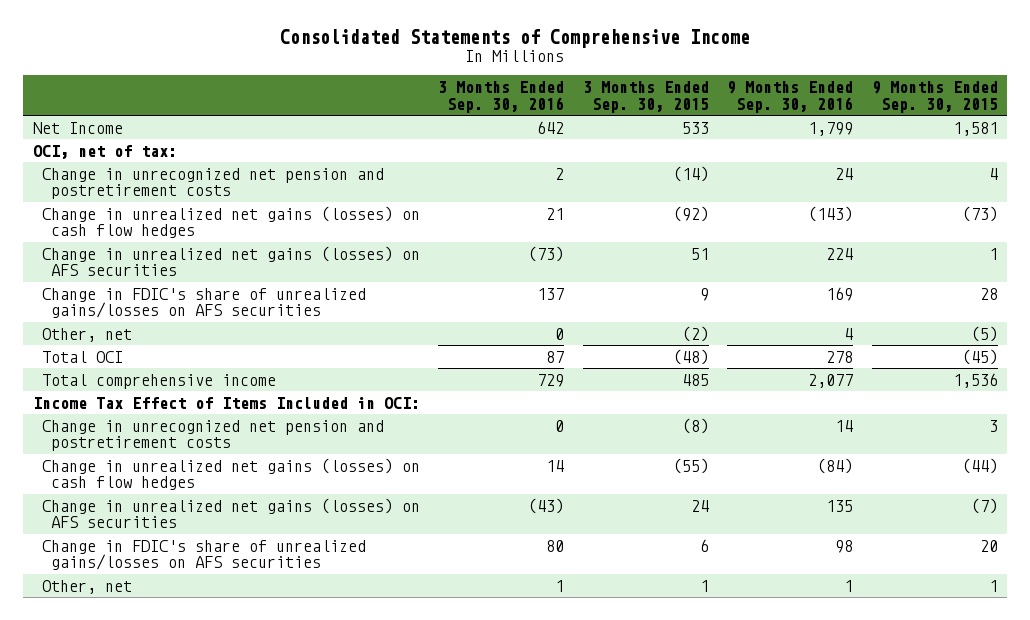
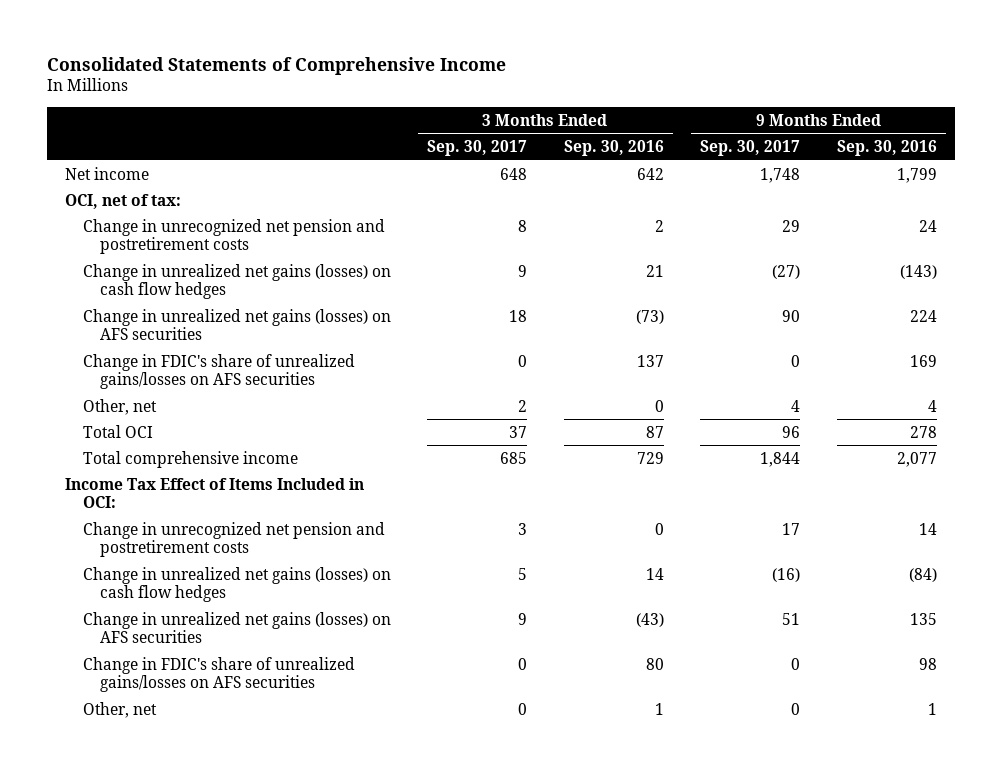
[582,80,709,113] 3 Months Ended Sep. 30, 2015 -> none
[871,80,998,113] 9 Months Ended Sep. 30, 2015 -> none
none -> [427,140,528,157] Sep. 30, 2017
none -> [700,140,801,157] Sep. 30, 2017
[32,121,123,134] Net Income -> [64,166,149,180] Net income

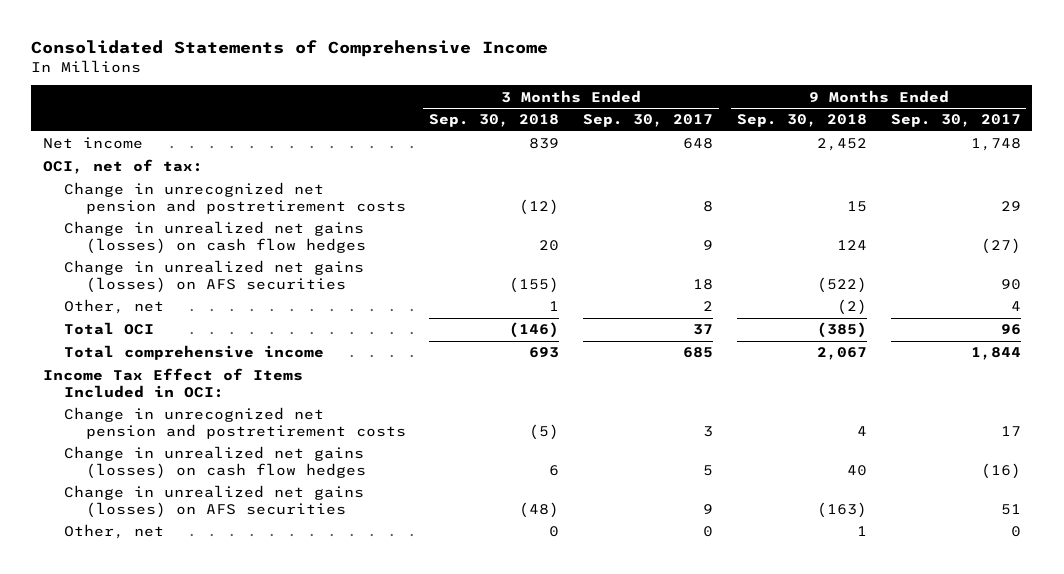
[563,140,664,157] Sep. 30, 2016 -> none
[837,140,938,157] Sep. 30, 2016 -> none
none -> [429,114,560,128] Sep. 30, 2018
none -> [736,114,867,128] Sep. 30, 2018
[82,353,355,390] Change in FDIC's share of unrealized gains/losses on AFS securities -> none
[82,656,355,693] Change in FDIC's share of unrealized gains/losses on AFS securities -> none

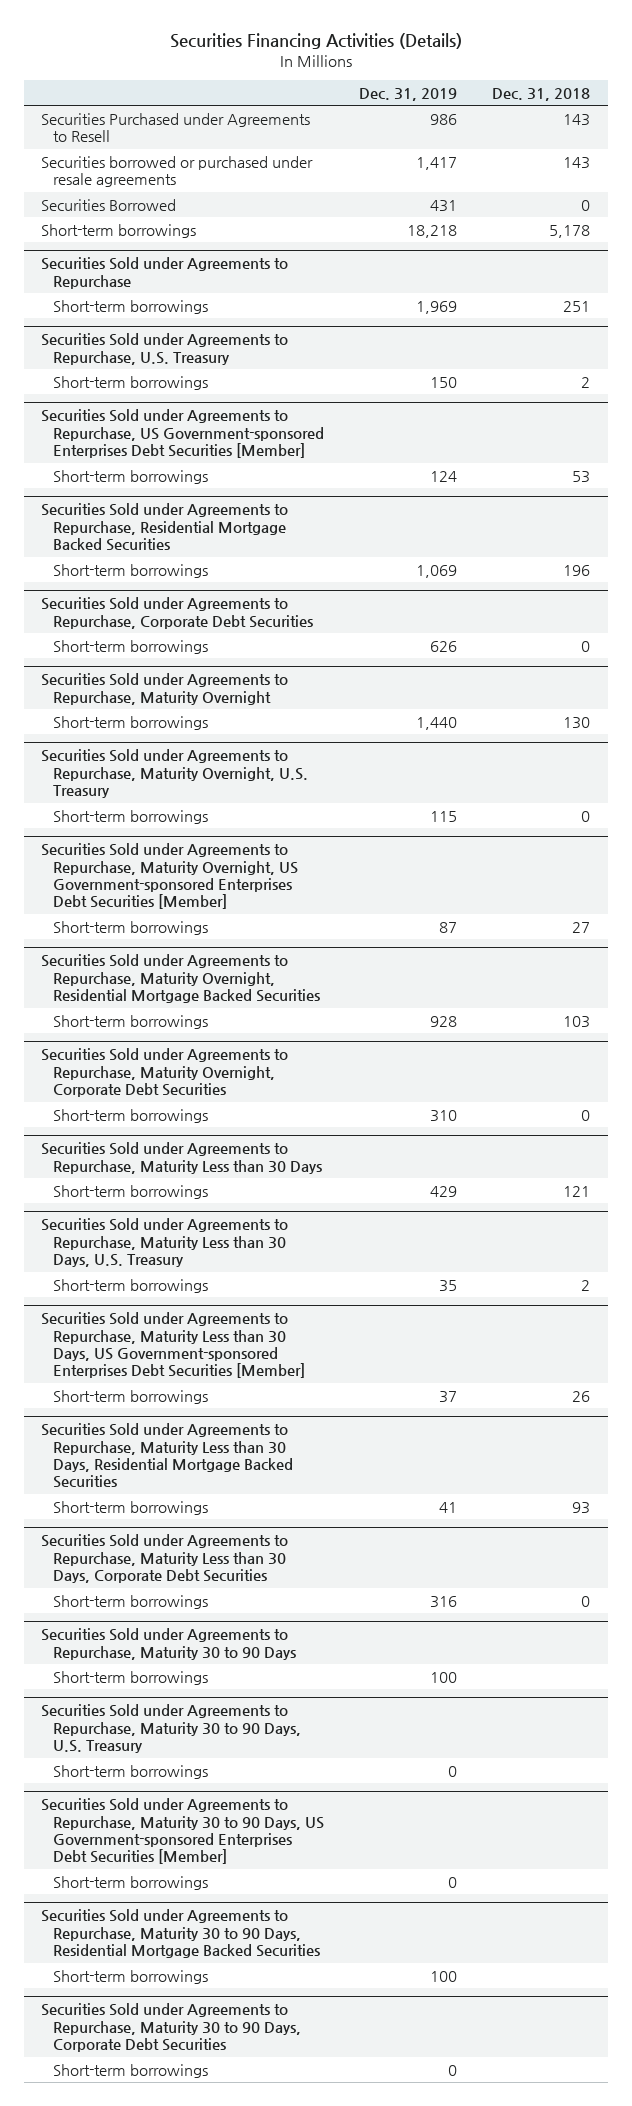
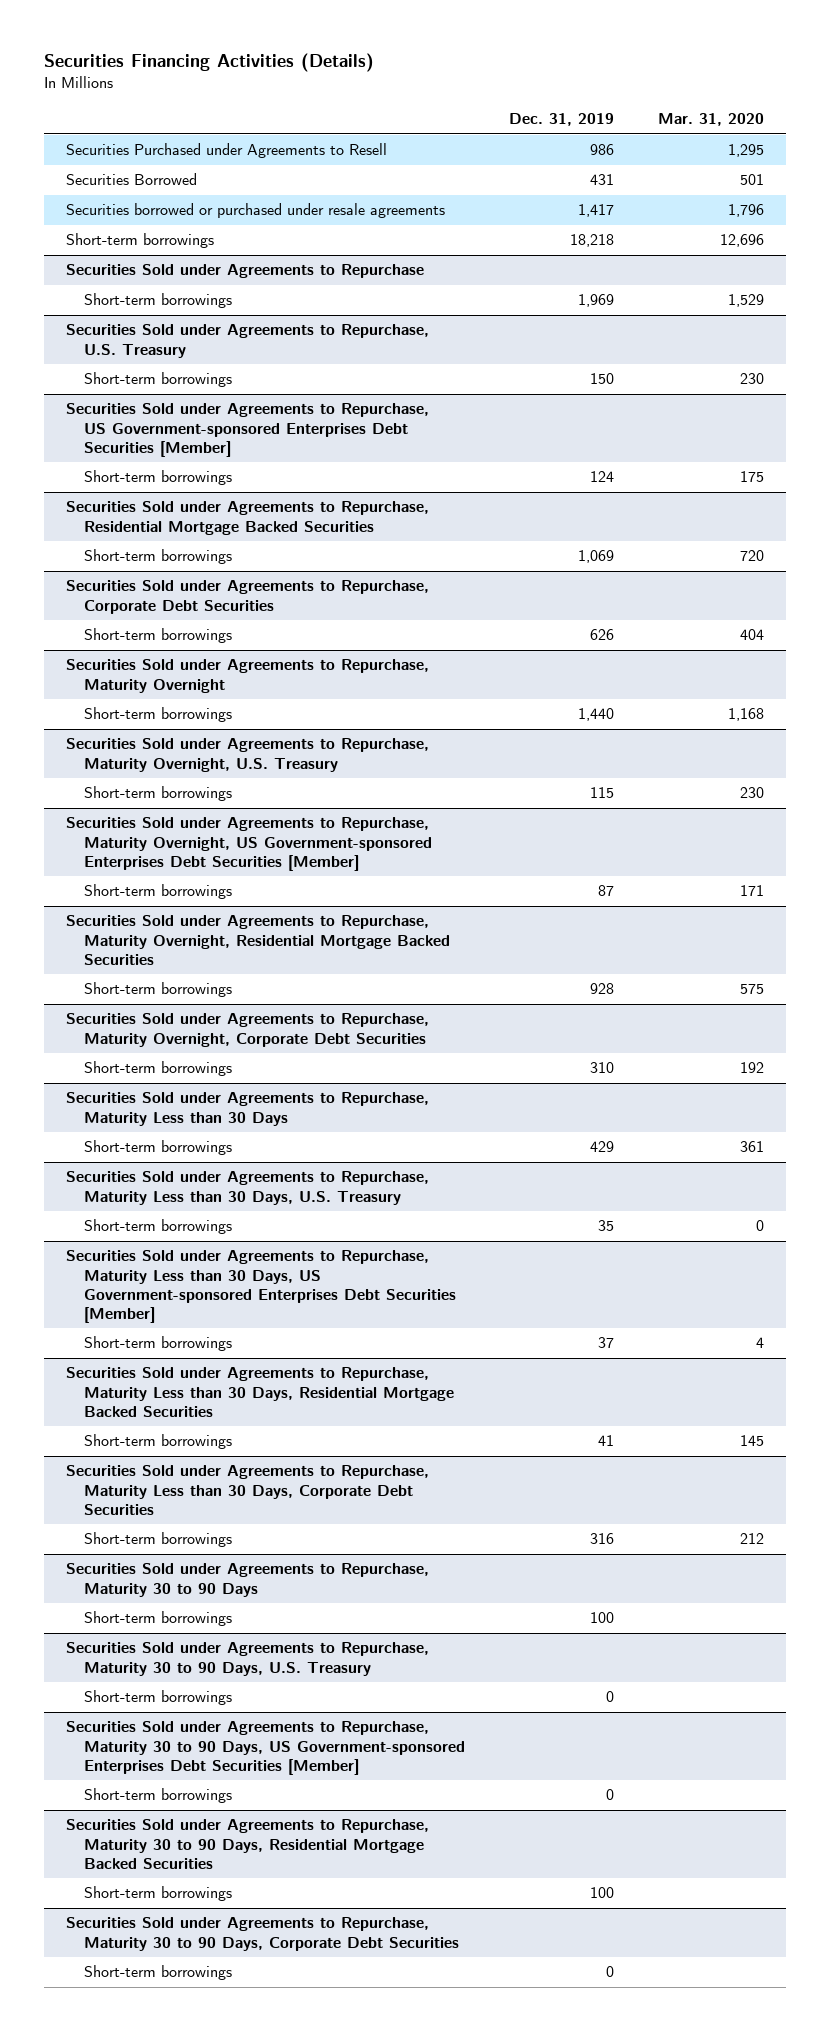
[492,87,591,101] Dec. 31, 2018 -> none
none -> [658,112,765,126] Mar. 31, 2020
[41,155,314,187] Securities borrowed or purchased under resale agreements -> [65,203,445,219] Securities borrowed or purchased under resale agreements

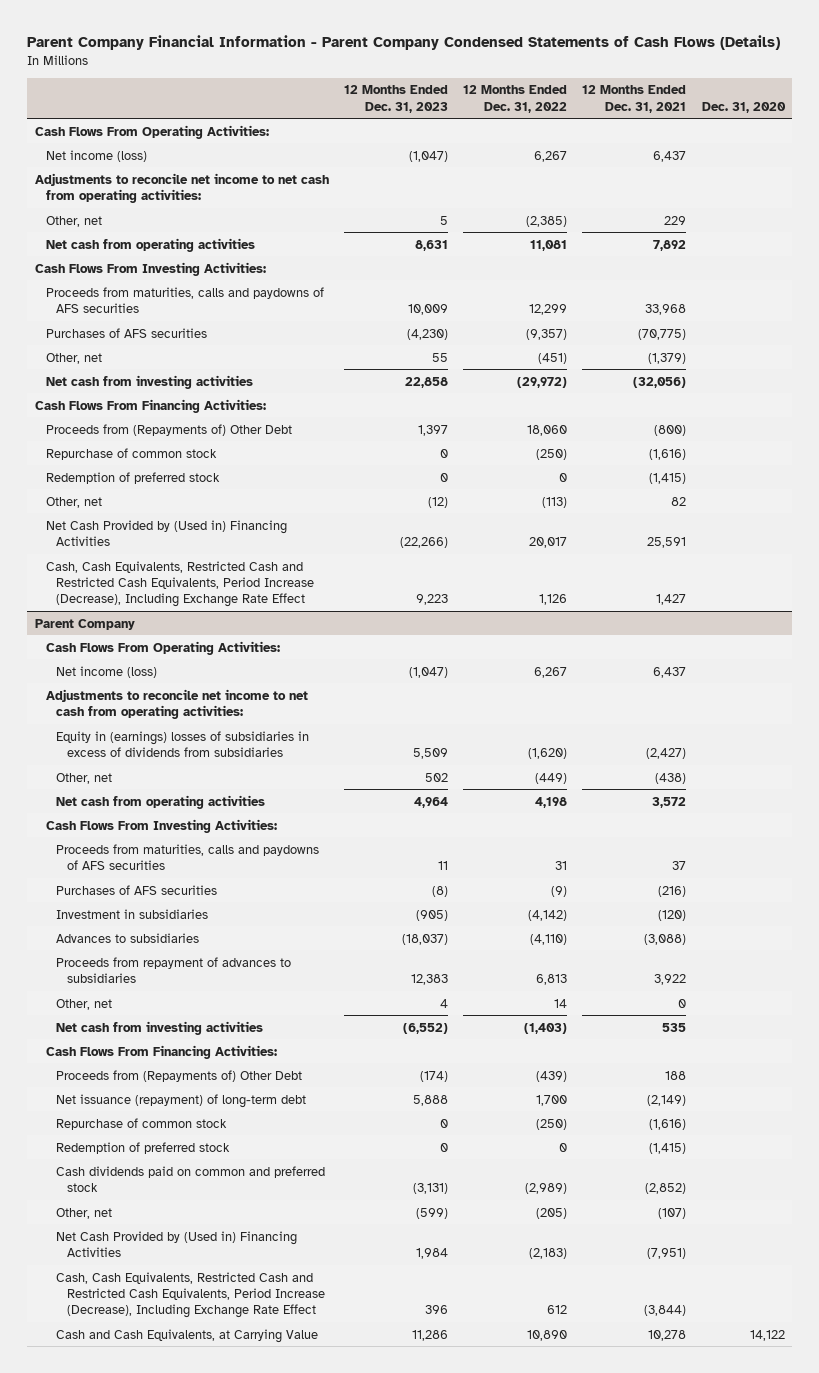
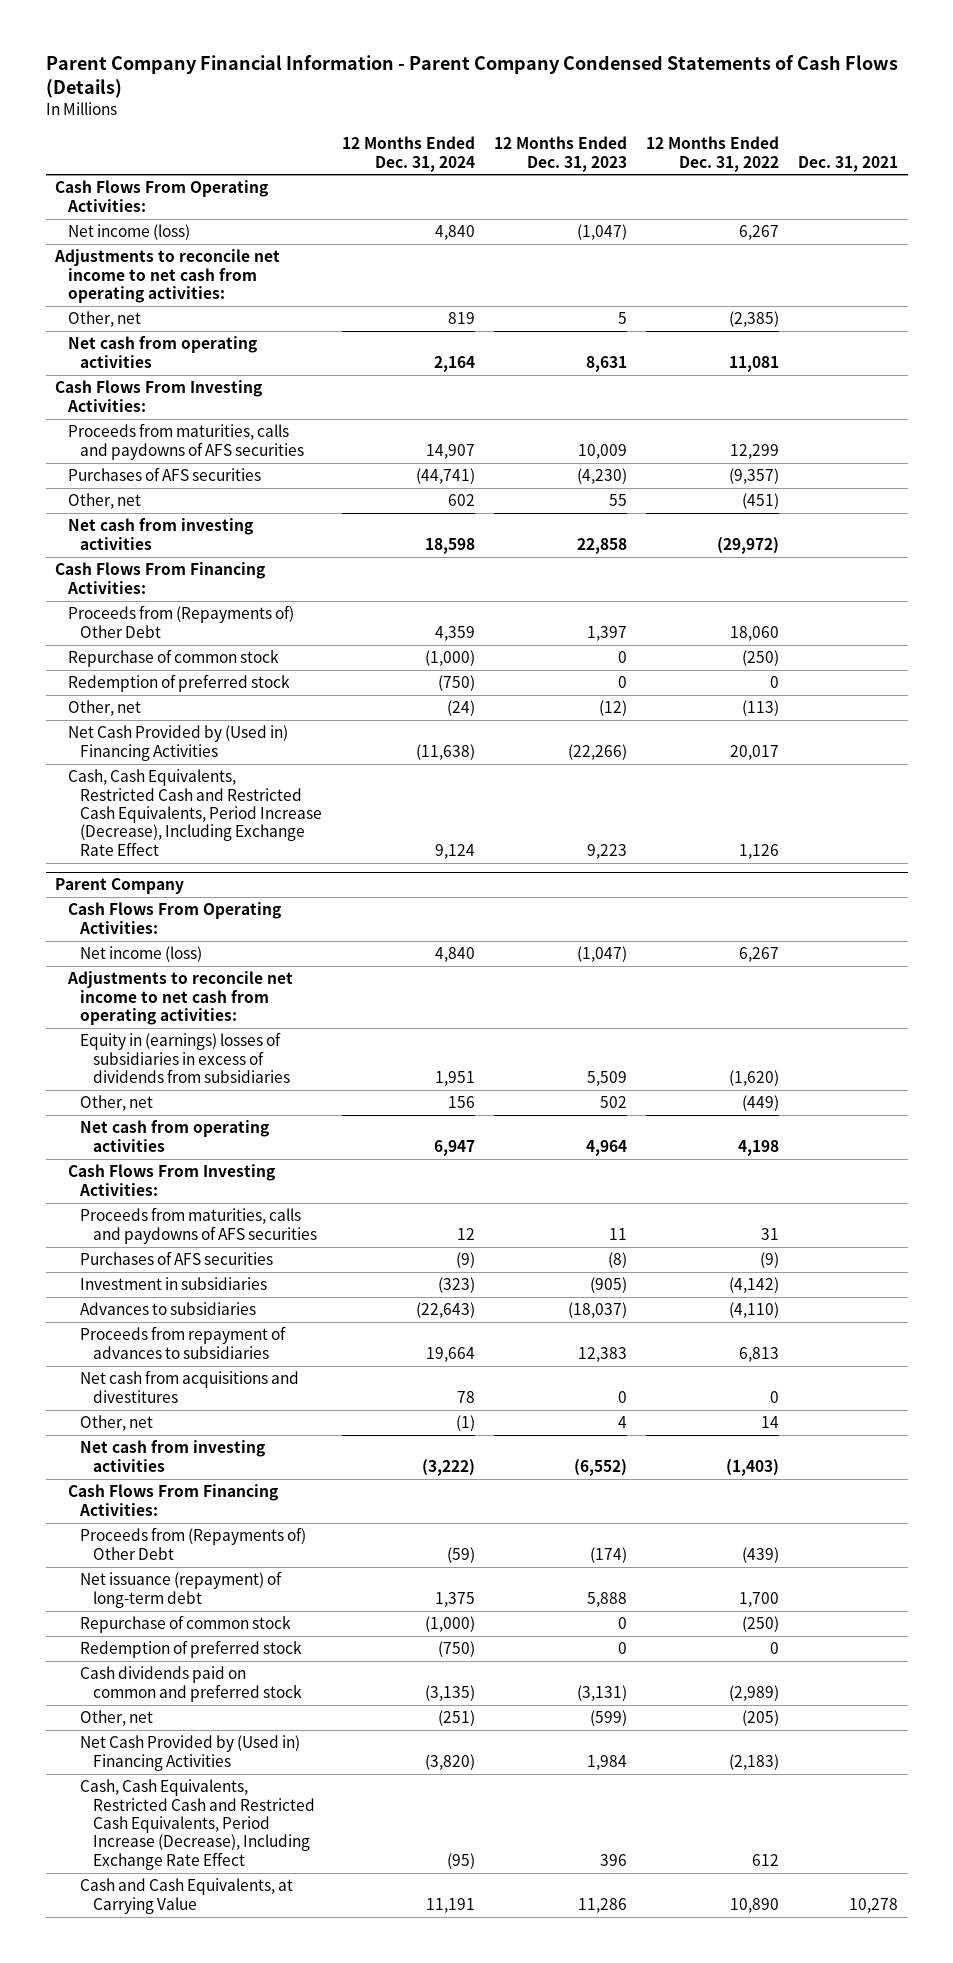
[582,85,687,113] 12 Months Ended Dec. 31, 2021 -> none
[701,101,786,113] Dec. 31, 2020 -> none
none -> [341,136,475,172] 12 Months Ended Dec. 31, 2024
none -> [798,155,899,172] Dec. 31, 2021
none -> [80,1370,300,1403] Net cash from acquisitions and divestitures

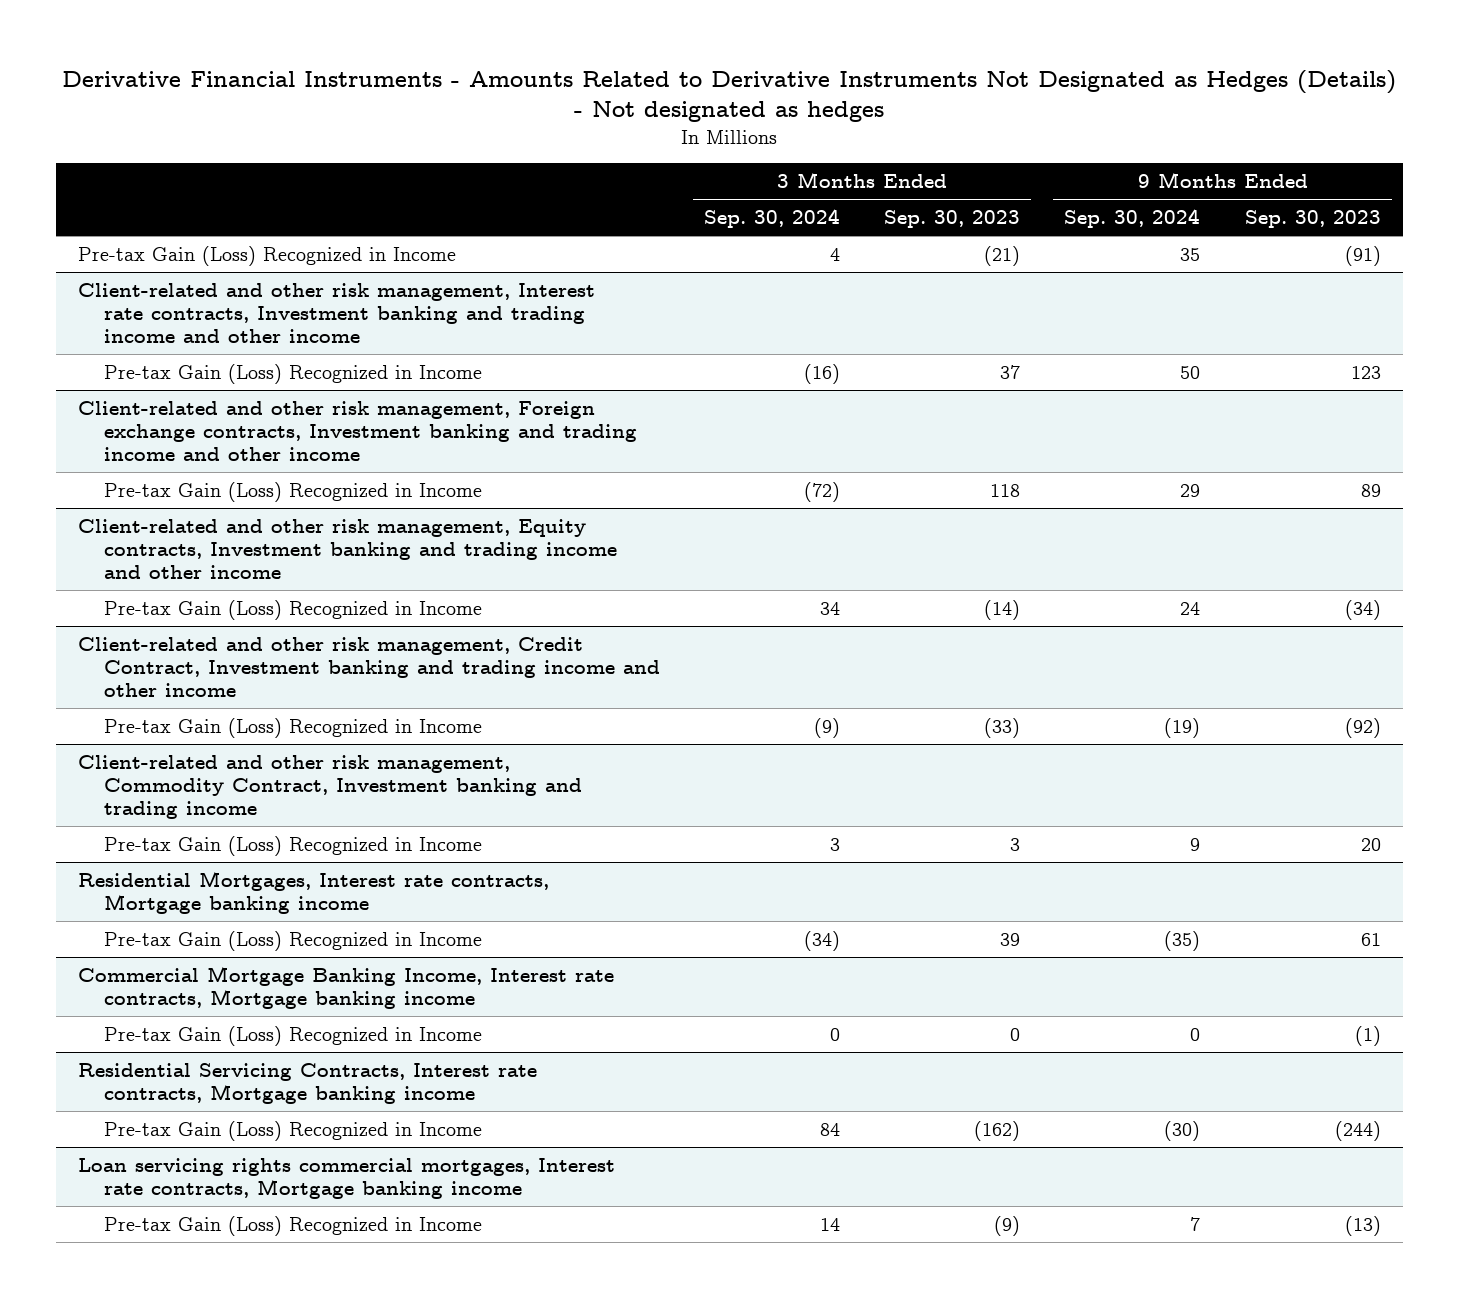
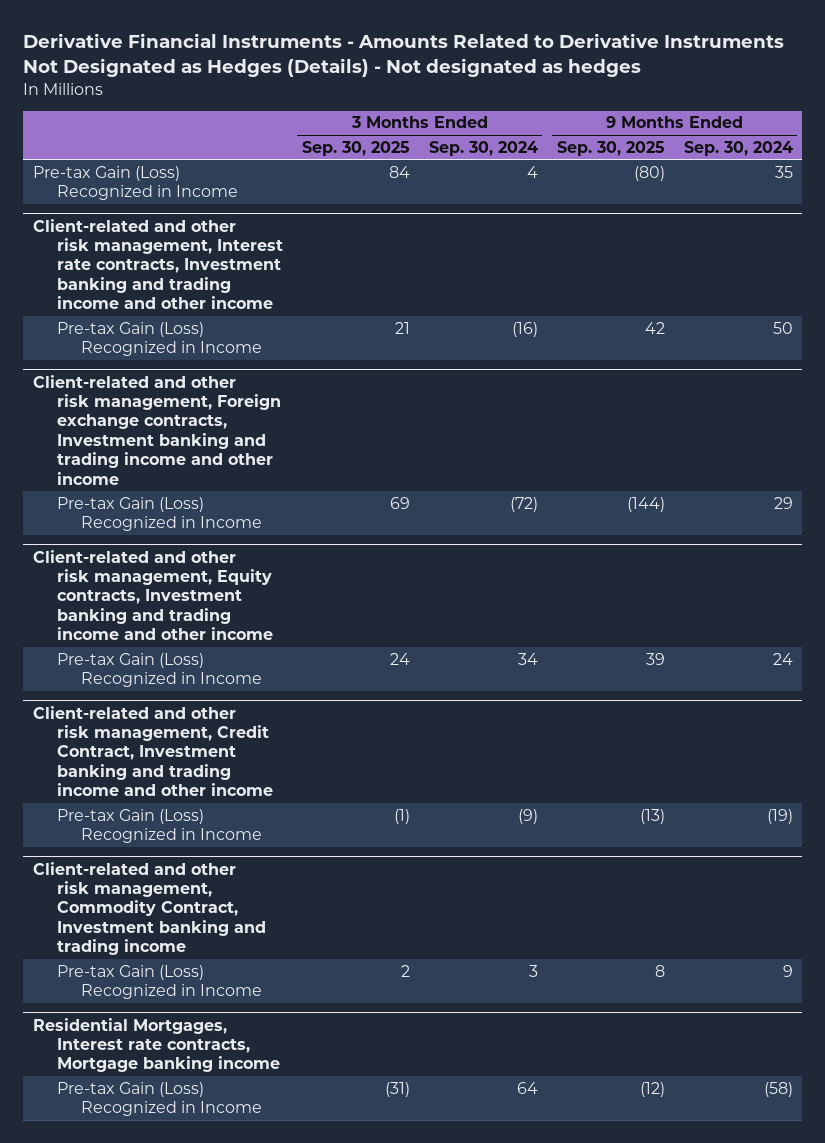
[884,210,1021,229] Sep. 30, 2023 -> none
[1244,210,1381,229] Sep. 30, 2023 -> none
none -> [301,140,410,156] Sep. 30, 2025
none -> [556,140,665,156] Sep. 30, 2025
[78,965,615,1009] Commercial Mortgage Banking Income, Interest rate contracts, Mortgage banking income -> none
[103,1025,482,1046] Pre-tax Gain (Loss) Recognized in Income -> none
[78,1062,538,1104] Residential Servicing Contracts, Interest rate contracts, Mortgage banking income -> none
[103,1120,482,1141] Pre-tax Gain (Loss) Recognized in Income -> none
[78,1157,616,1199] Loan servicing rights commercial mortgages, Interest rate contracts, Mortgage banking income -> none
[103,1215,482,1236] Pre-tax Gain (Loss) Recognized in Income -> none
[804,930,841,951] (34) -> [516,1081,538,1094] 64
[1164,930,1201,951] (35) -> [763,1081,793,1097] (58)

